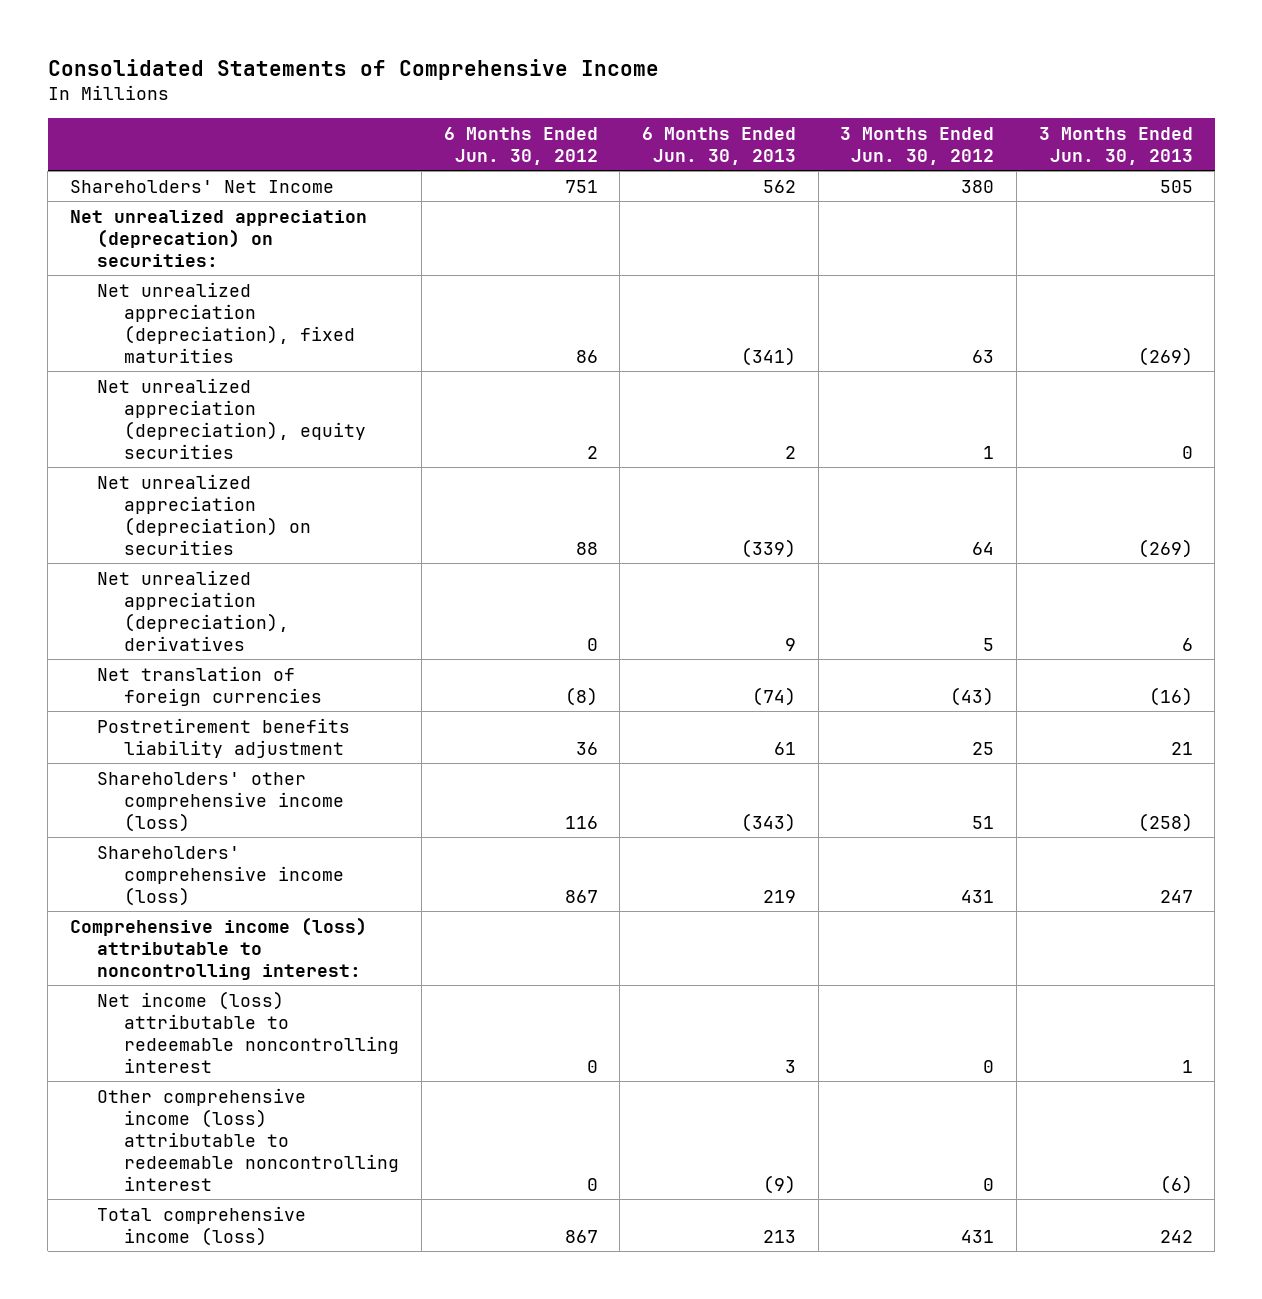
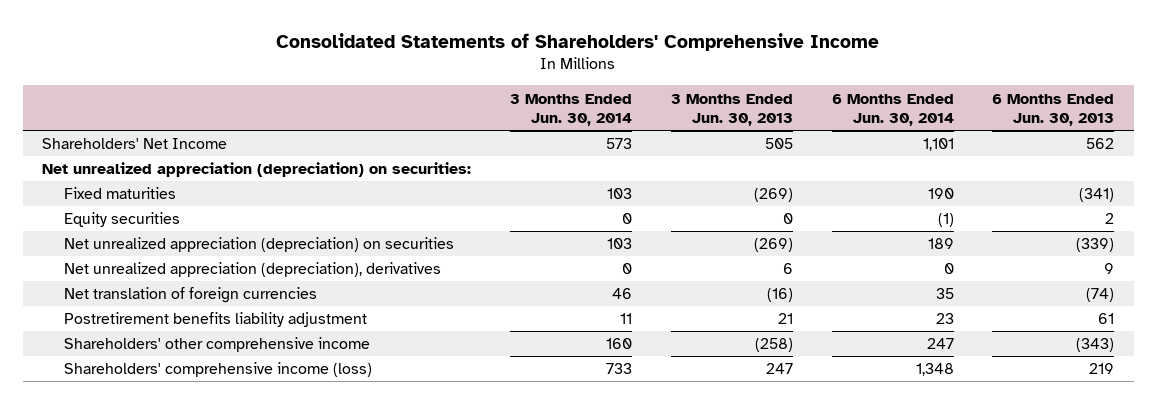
[47,58,659,80] Consolidated Statements of Comprehensive Income -> [276,32,880,51] Consolidated Statements of Shareholders' Comprehensive Income
[443,126,598,165] 6 Months Ended Jun. 30, 2012 -> none
[840,126,995,165] 3 Months Ended Jun. 30, 2012 -> none
none -> [509,93,632,127] 3 Months Ended Jun. 30, 2014
none -> [831,93,954,127] 6 Months Ended Jun. 30, 2014
[69,209,367,267] Net unrealized appreciation (deprecation) on securities: -> [41,162,471,178] Net unrealized appreciation (depreciation) on securities:
[97,281,356,363] Net unrealized appreciation (depreciation), fixed maturities -> [64,187,177,200] Fixed maturities
[97,377,367,459] Net unrealized appreciation (depreciation), equity securities -> [64,212,181,228] Equity securities
[97,771,345,832] Shareholders' other comprehensive income (loss) -> [64,337,371,353] Shareholders' other comprehensive income
[69,916,367,980] Comprehensive income (loss) attributable to noncontrolling interest: -> none
[97,990,400,1073] Net income (loss) attributable to redeemable noncontrolling interest -> none
[97,1087,400,1191] Other comprehensive income (loss) attributable to redeemable noncontrolling interest -> none
[97,1205,307,1246] Total comprehensive income (loss) -> none

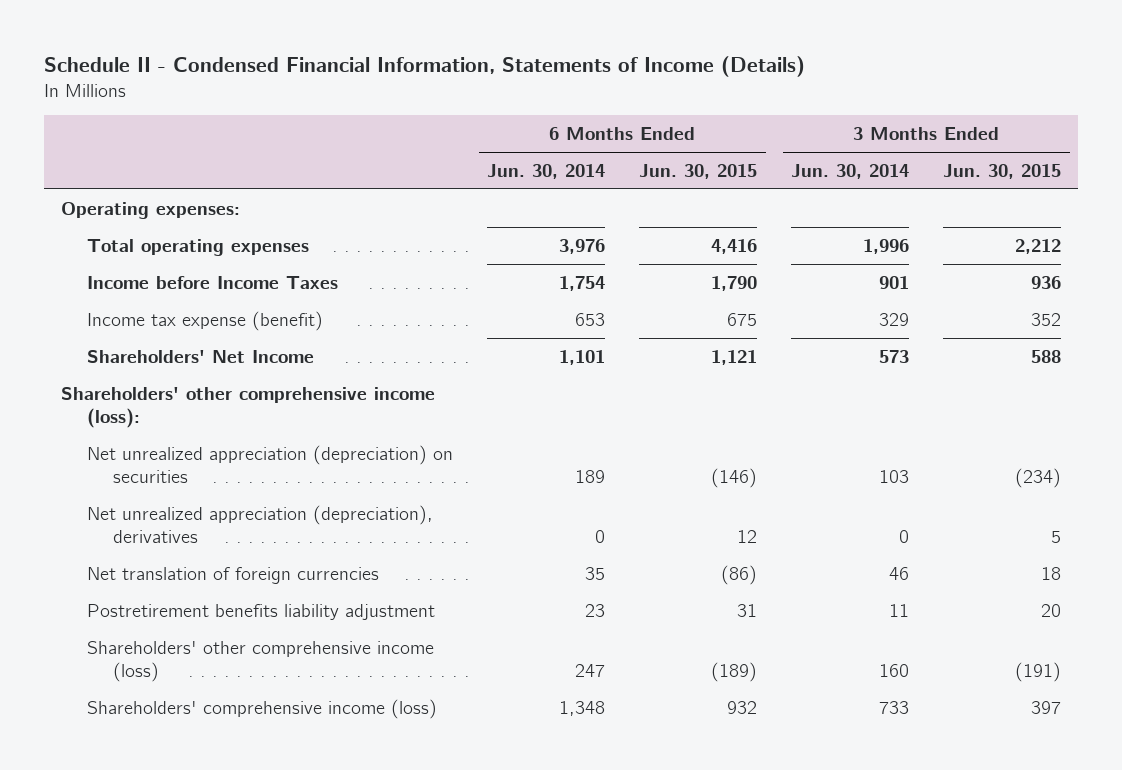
[276,32,880,51] Consolidated Statements of Shareholders' Comprehensive Income -> [43,56,805,78] Schedule II - Condensed Financial Information, Statements of Income (Details)
[670,93,793,127] 3 Months Ended Jun. 30, 2013 -> none
[992,93,1115,127] 6 Months Ended Jun. 30, 2013 -> none
none -> [639,163,758,179] Jun. 30, 2015
none -> [943,163,1062,179] Jun. 30, 2015
none -> [60,201,240,219] Operating expenses:
none -> [87,238,310,256] Total operating expenses
none -> [87,275,339,289] Income before Income Taxes
none -> [87,310,324,331] Income tax expense (benefit)
[41,162,471,178] Net unrealized appreciation (depreciation) on securities: -> none
[64,187,177,200] Fixed maturities -> none
[64,212,181,228] Equity securities -> none
none -> [60,386,435,428] Shareholders' other comprehensive income (loss):
[64,337,371,353] Shareholders' other comprehensive income -> [87,640,435,682] Shareholders' other comprehensive income (loss)

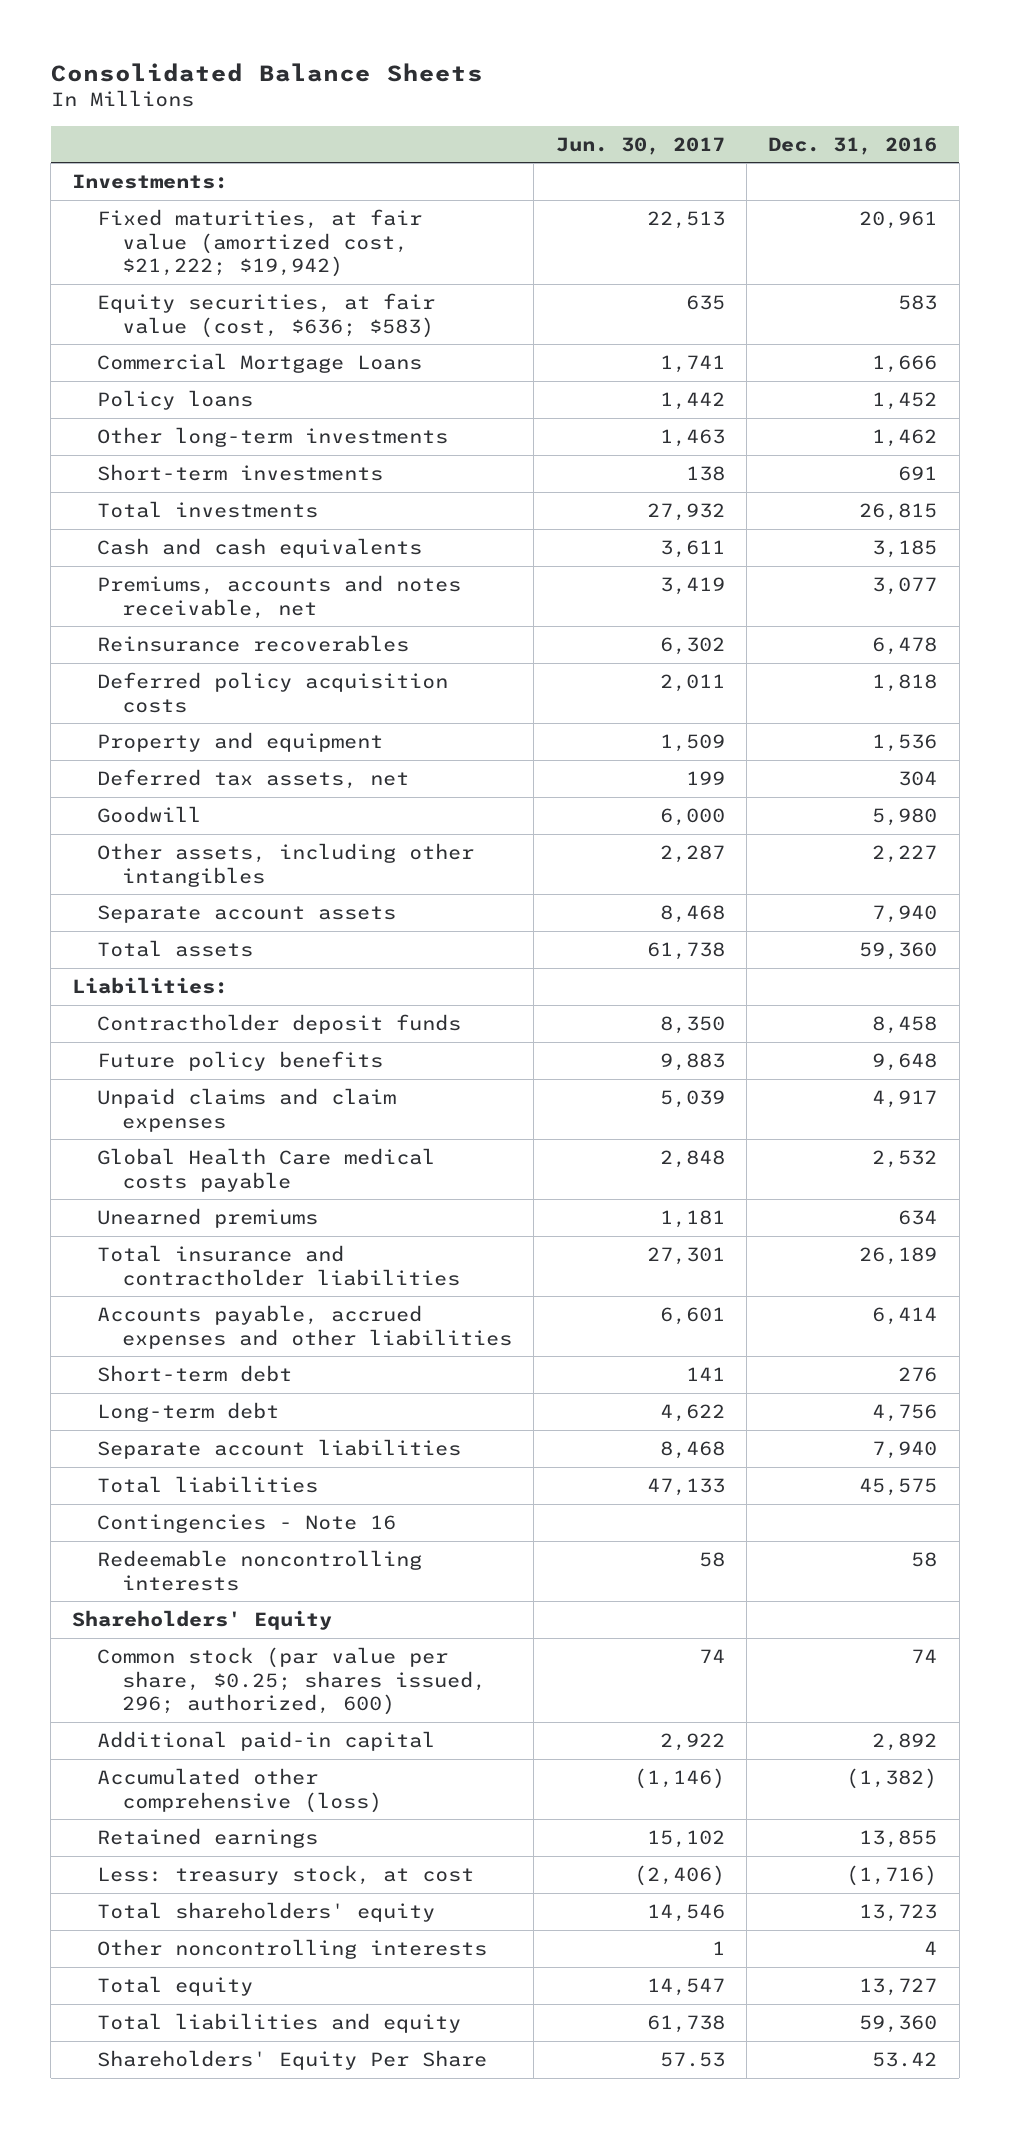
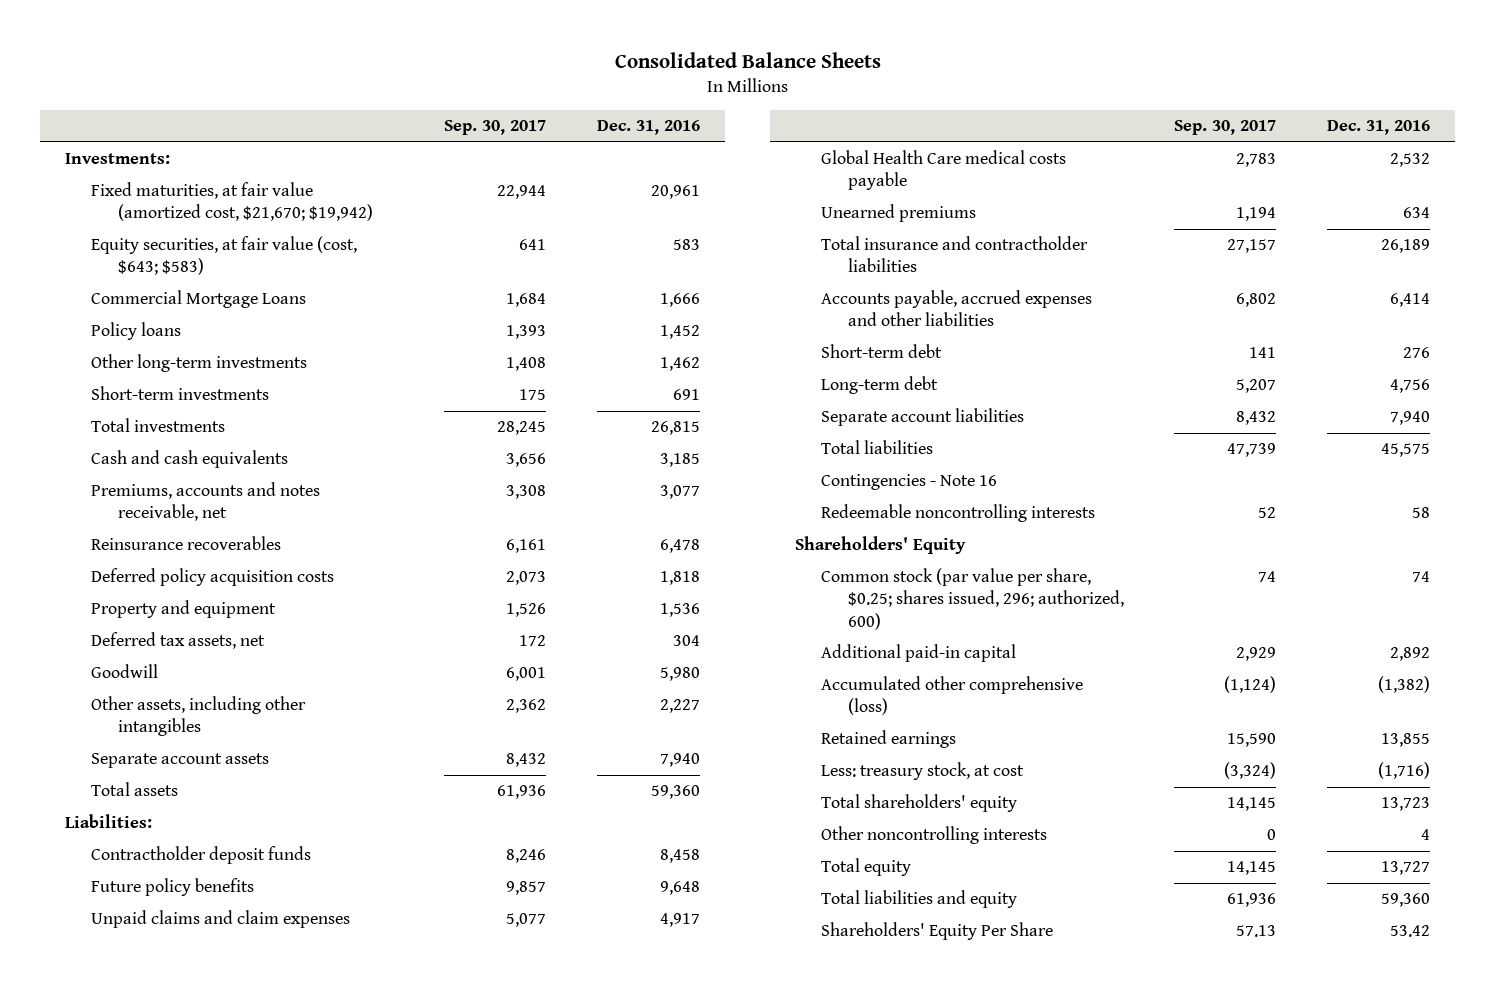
[555,136,725,155] Jun. 30, 2017 -> none
none -> [444,120,547,136] Sep. 30, 2017
[97,209,423,278] Fixed maturities, at fair value (amortized cost, $21,222; $19,942) -> [91,182,373,222] Fixed maturities, at fair value (amortized cost, $21,670; $19,942)
[97,293,436,338] Equity securities, at fair value (cost, $636; $583) -> [91,236,358,276] Equity securities, at fair value (cost, $643; $583)

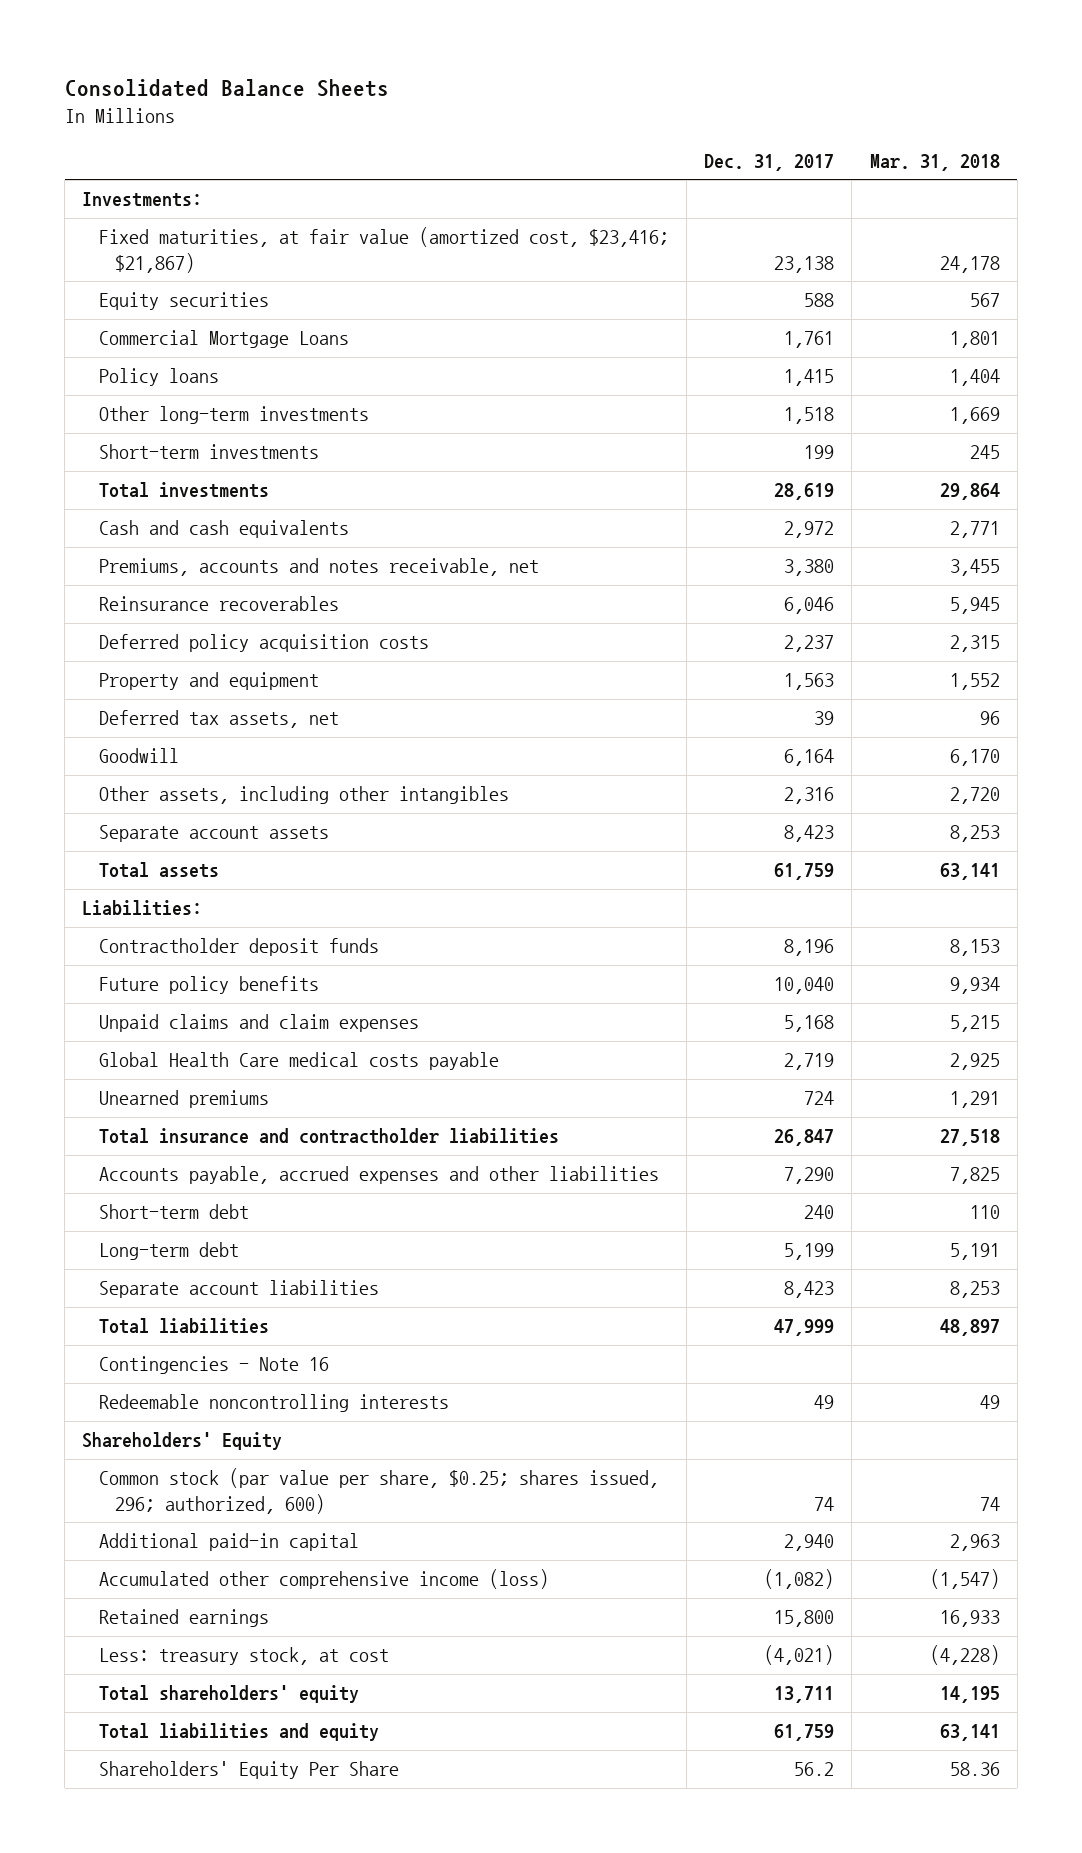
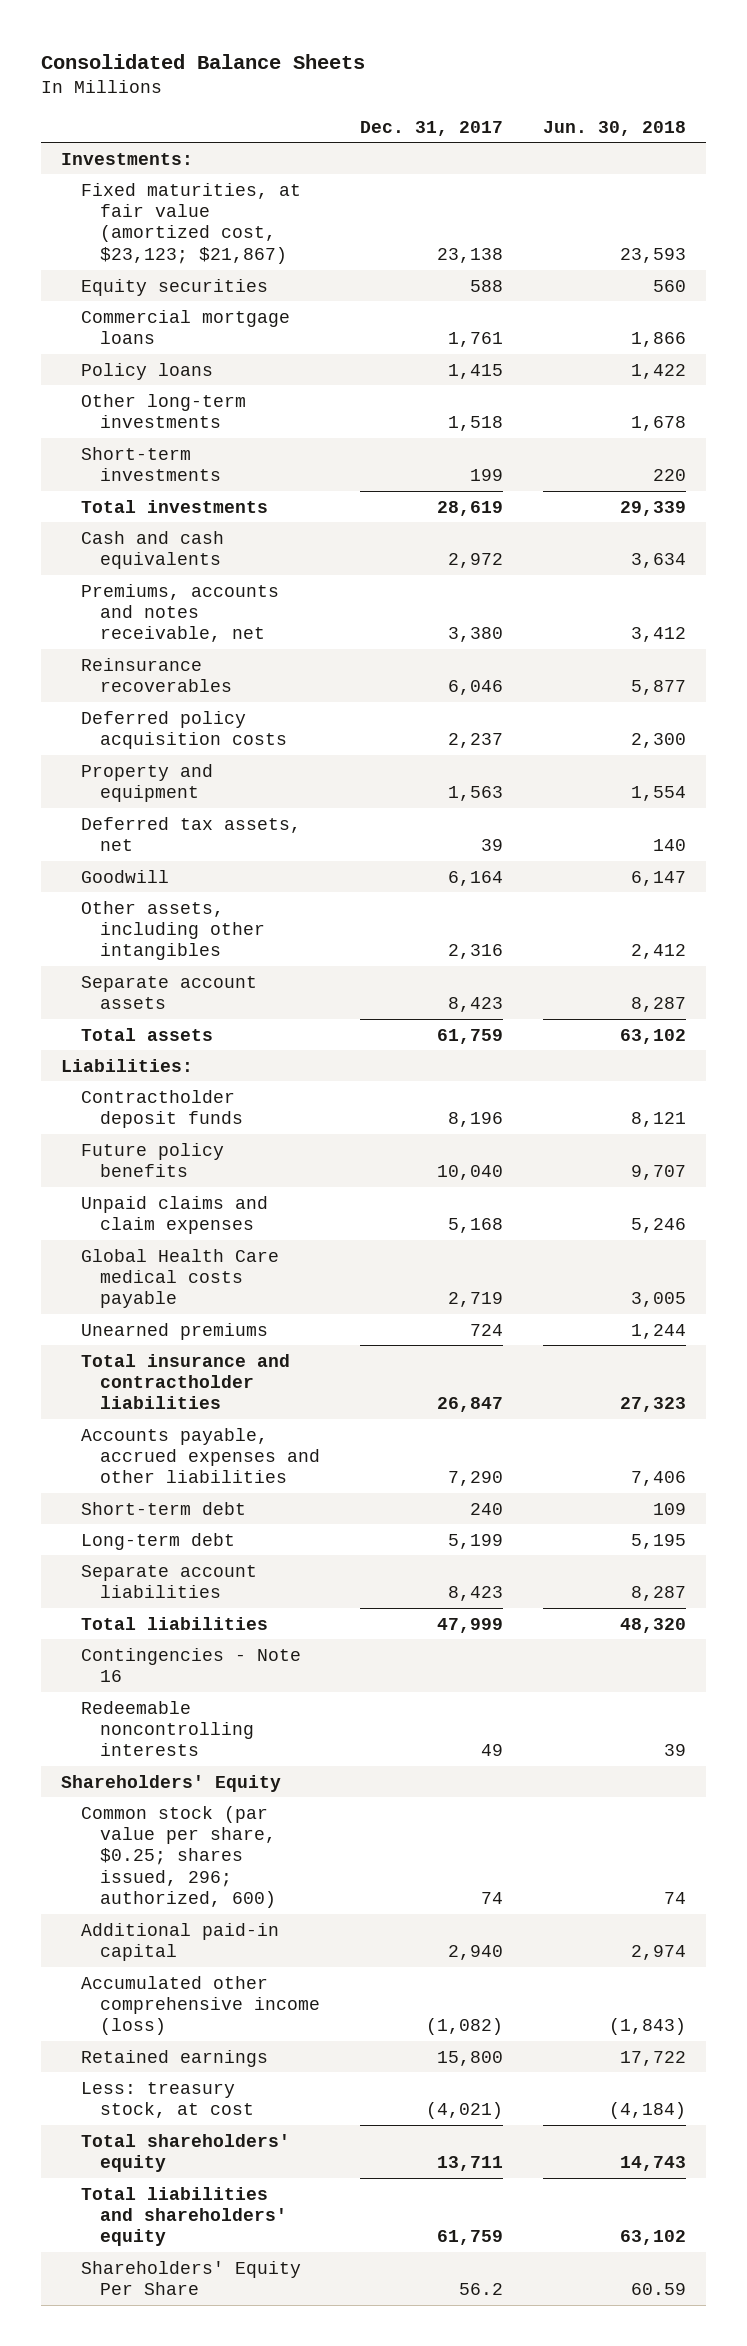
[869,153,1000,171] Mar. 31, 2018 -> none
none -> [542,120,686,136] Jun. 30, 2018
[98,227,669,273] Fixed maturities, at fair value (amortized cost, $23,416; $21,867) -> [80,182,301,264] Fixed maturities, at fair value (amortized cost, $23,123; $21,867)
[98,330,349,349] Commercial Mortgage Loans -> [80,309,290,345] Commercial mortgage loans
[98,1723,379,1742] Total liabilities and equity -> [80,2186,288,2247] Total liabilities and shareholders' equity

